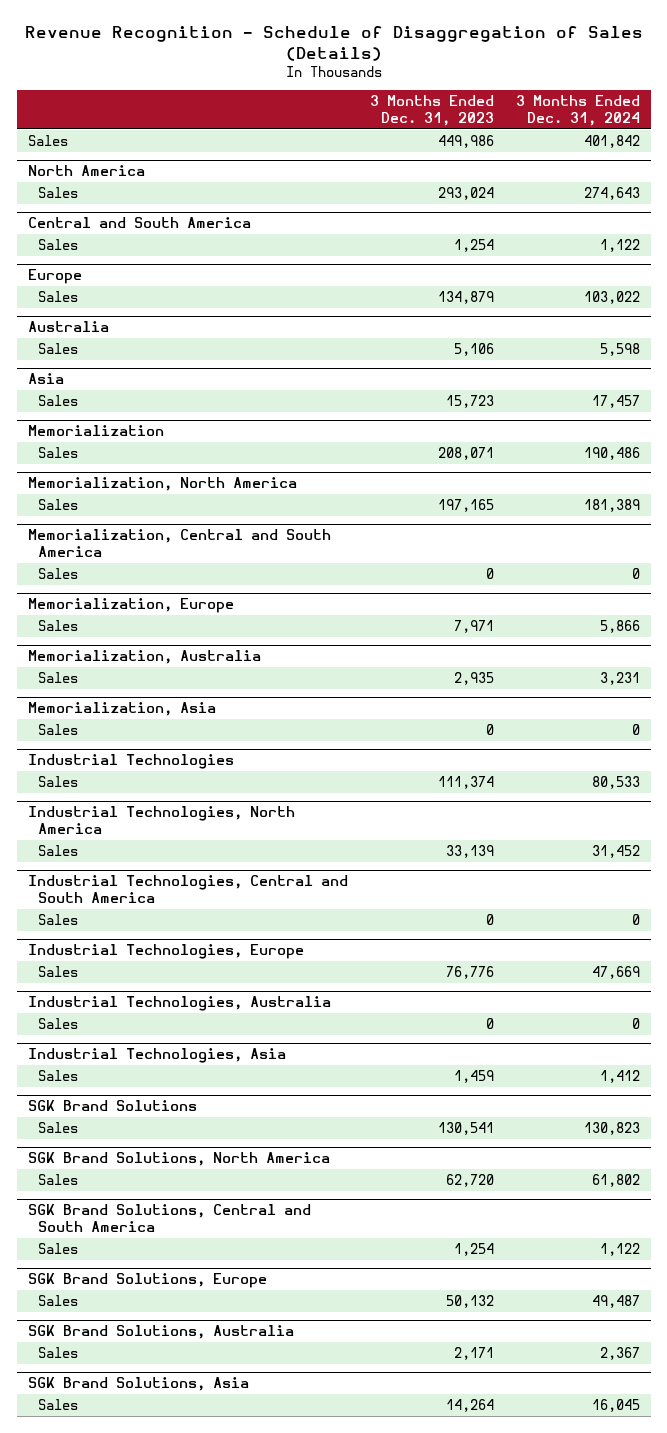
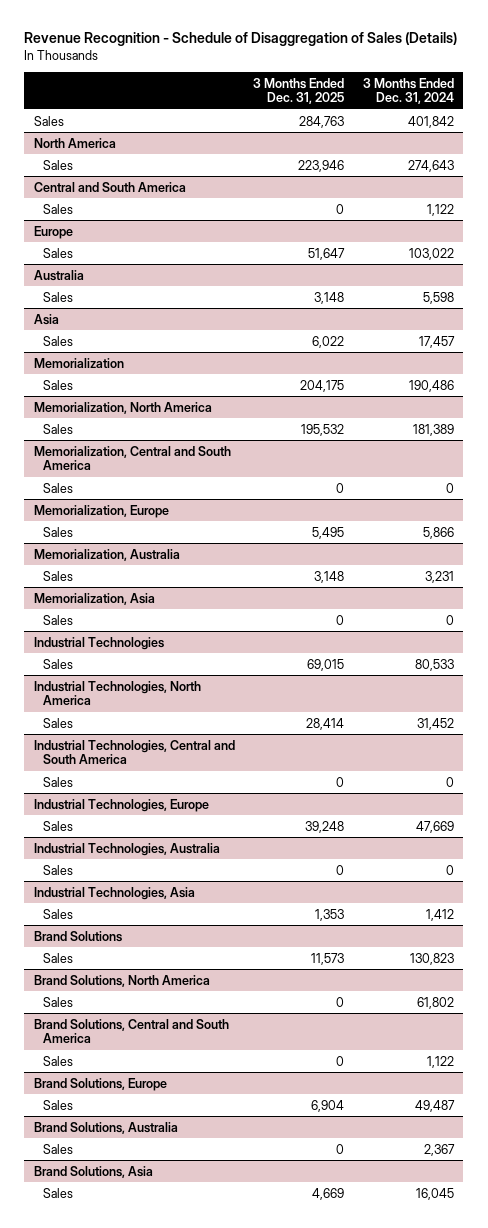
[369,95,494,127] 3 Months Ended Dec. 31, 2023 -> none
none -> [253,77,345,105] 3 Months Ended Dec. 31, 2025
[27,1100,197,1112] SGK Brand Solutions -> [33,930,122,942] Brand Solutions
[27,1152,330,1167] SGK Brand Solutions, North America -> [33,974,210,987] Brand Solutions, North America
[27,1204,311,1233] SGK Brand Solutions, Central and South America -> [33,1018,229,1044] Brand Solutions, Central and South America
[27,1273,267,1289] SGK Brand Solutions, Europe -> [33,1077,167,1091] Brand Solutions, Europe
[27,1325,294,1340] SGK Brand Solutions, Australia -> [33,1121,178,1134] Brand Solutions, Australia
[27,1377,249,1392] SGK Brand Solutions, Asia -> [33,1165,153,1178] Brand Solutions, Asia

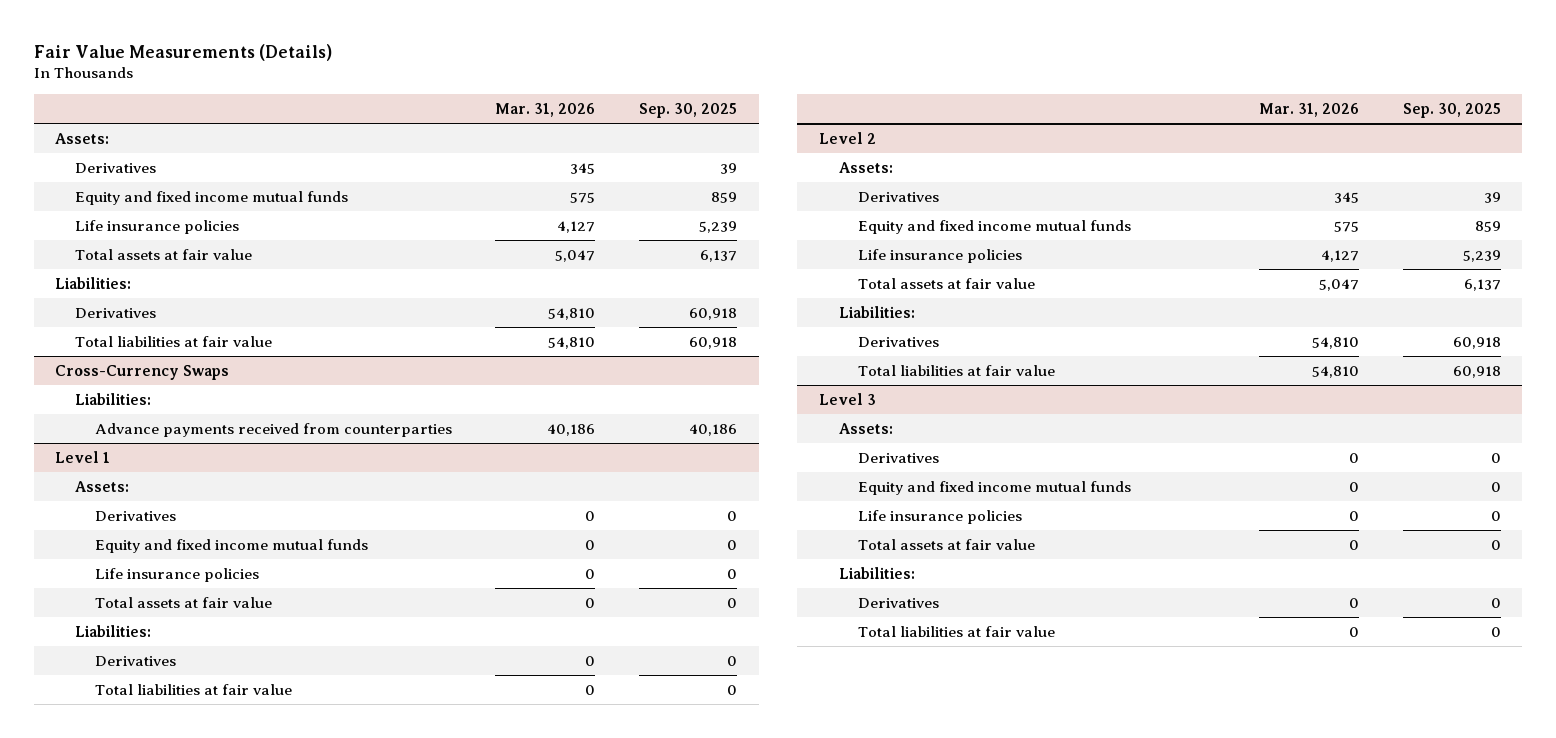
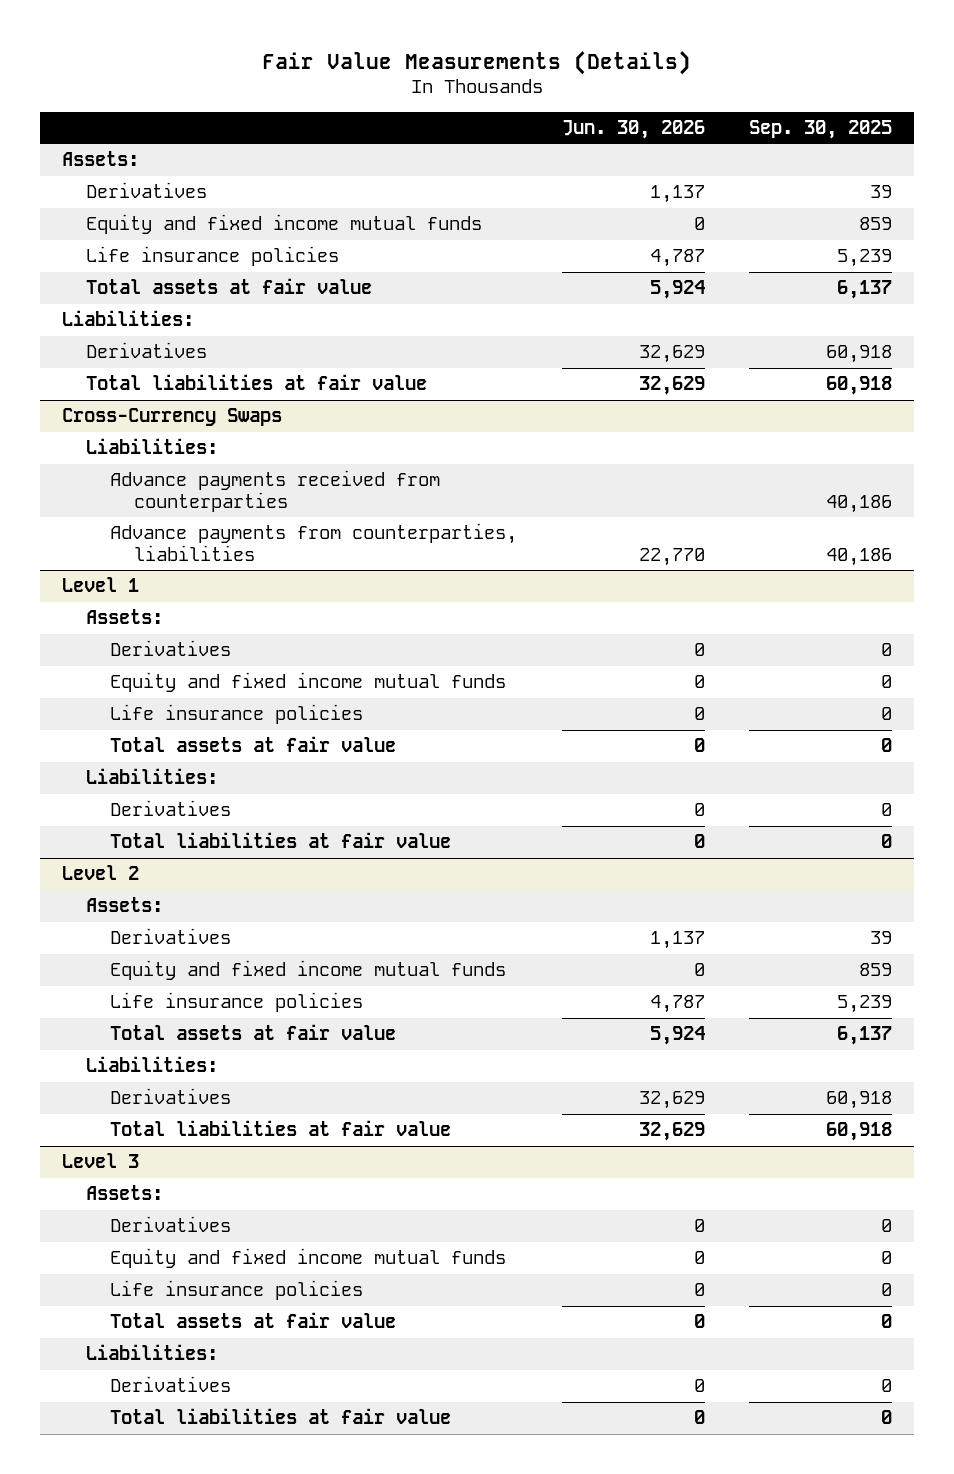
[495,102,596,117] Mar. 31, 2026 -> none
none -> [561,119,705,139] Jun. 30, 2026
none -> [110,523,518,561] Advance payments from counterparties, liabilities

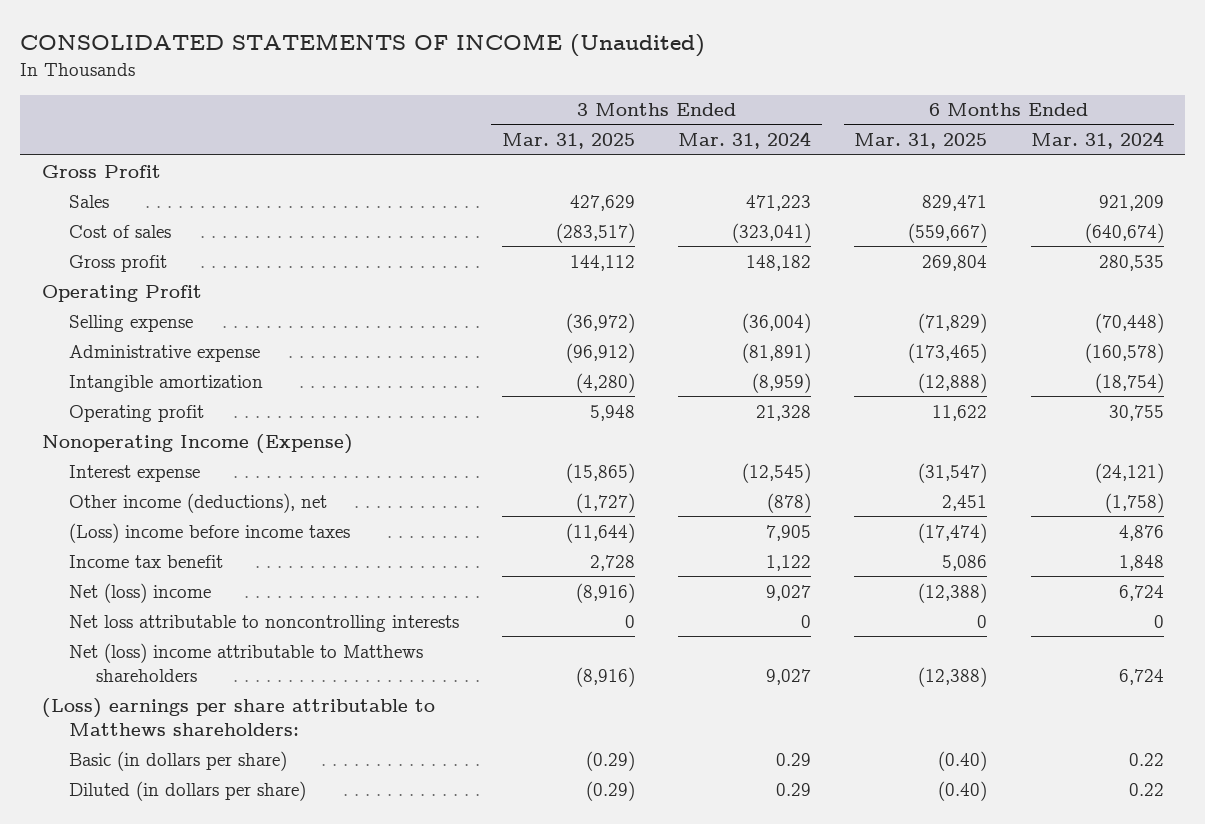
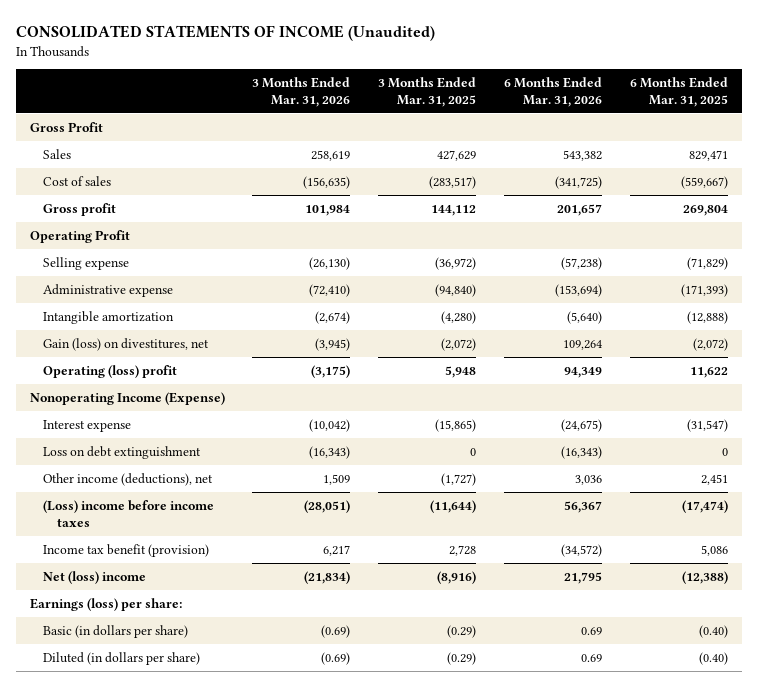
[678,131,812,150] Mar. 31, 2024 -> none
[1030,131,1164,150] Mar. 31, 2024 -> none
none -> [252,76,351,108] 3 Months Ended Mar. 31, 2026
none -> [504,76,603,108] 6 Months Ended Mar. 31, 2026
[566,342,636,363] (96,912) -> [435,283,477,297] (94,840)
[908,342,988,363] (173,465) -> [680,283,728,297] (171,393)
none -> [43,337,210,351] Gain (loss) on divestitures, net
[68,404,204,422] Operating profit -> [43,364,178,378] Operating (loss) profit
none -> [43,445,202,459] Loss on debt extinguishment
[68,554,223,568] Income tax benefit -> [43,543,210,557] Income tax benefit (provision)
[68,614,459,632] Net loss attributable to noncontrolling interests -> none
[68,642,423,682] Net (loss) income attributable to Matthews shareholders -> none
[41,697,435,736] (Loss) earnings per share attributable to Matthews shareholders: -> [29,597,182,611] Earnings (loss) per share:

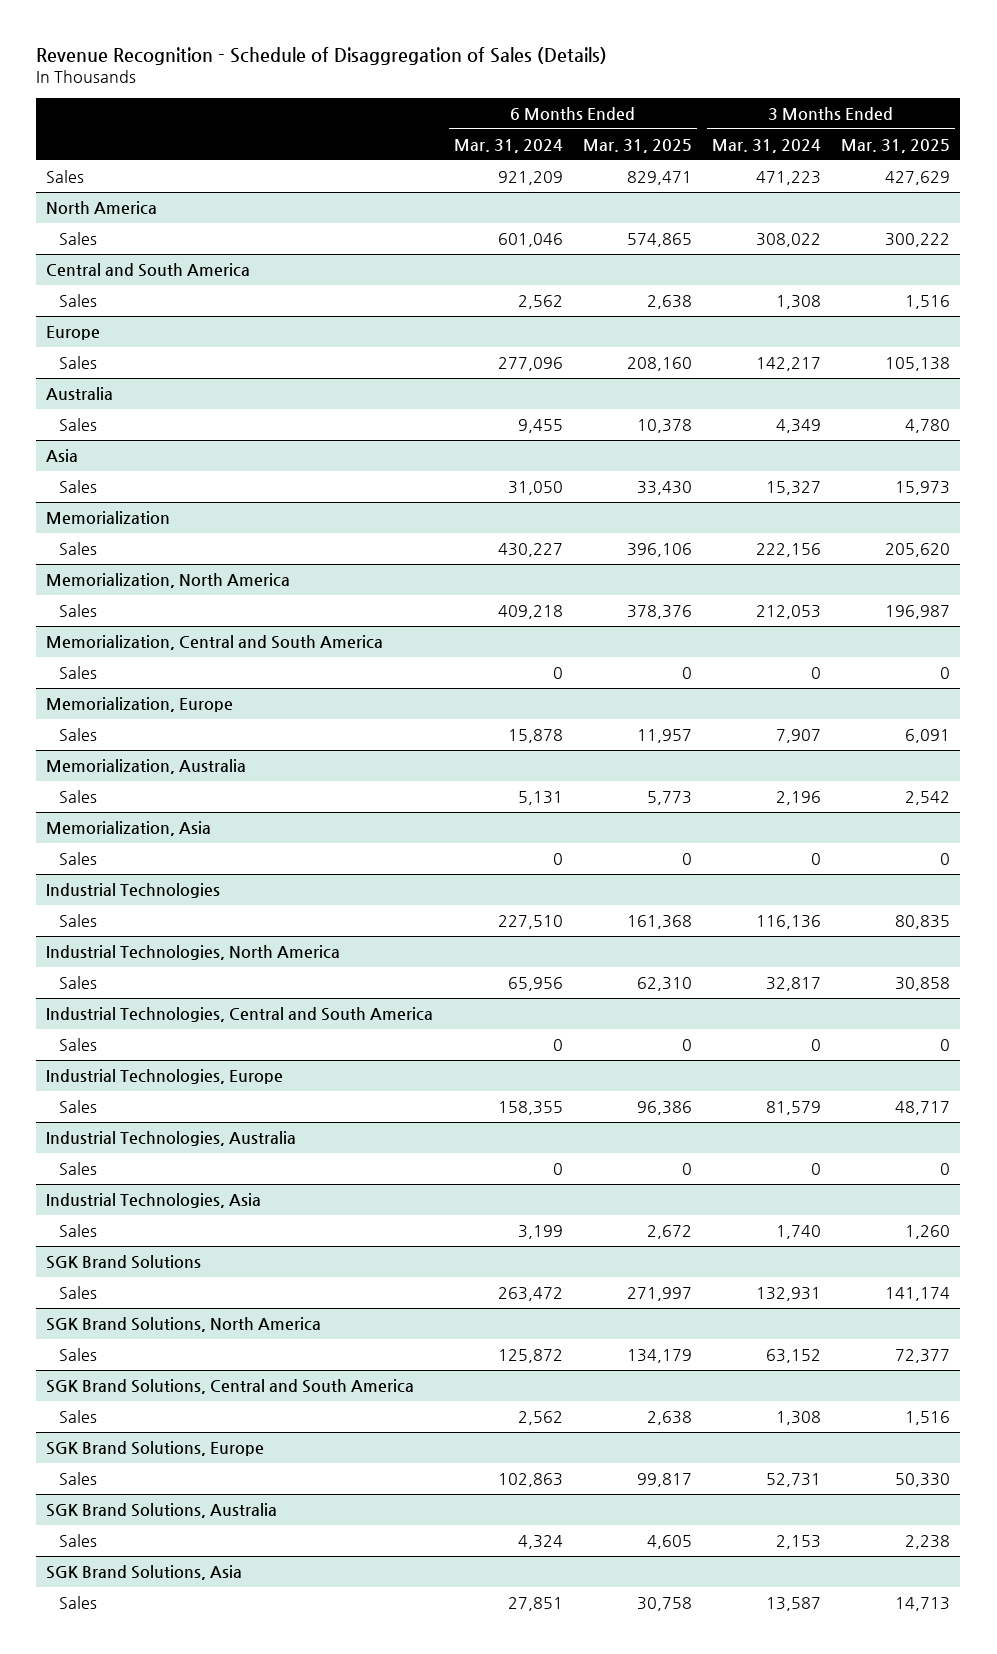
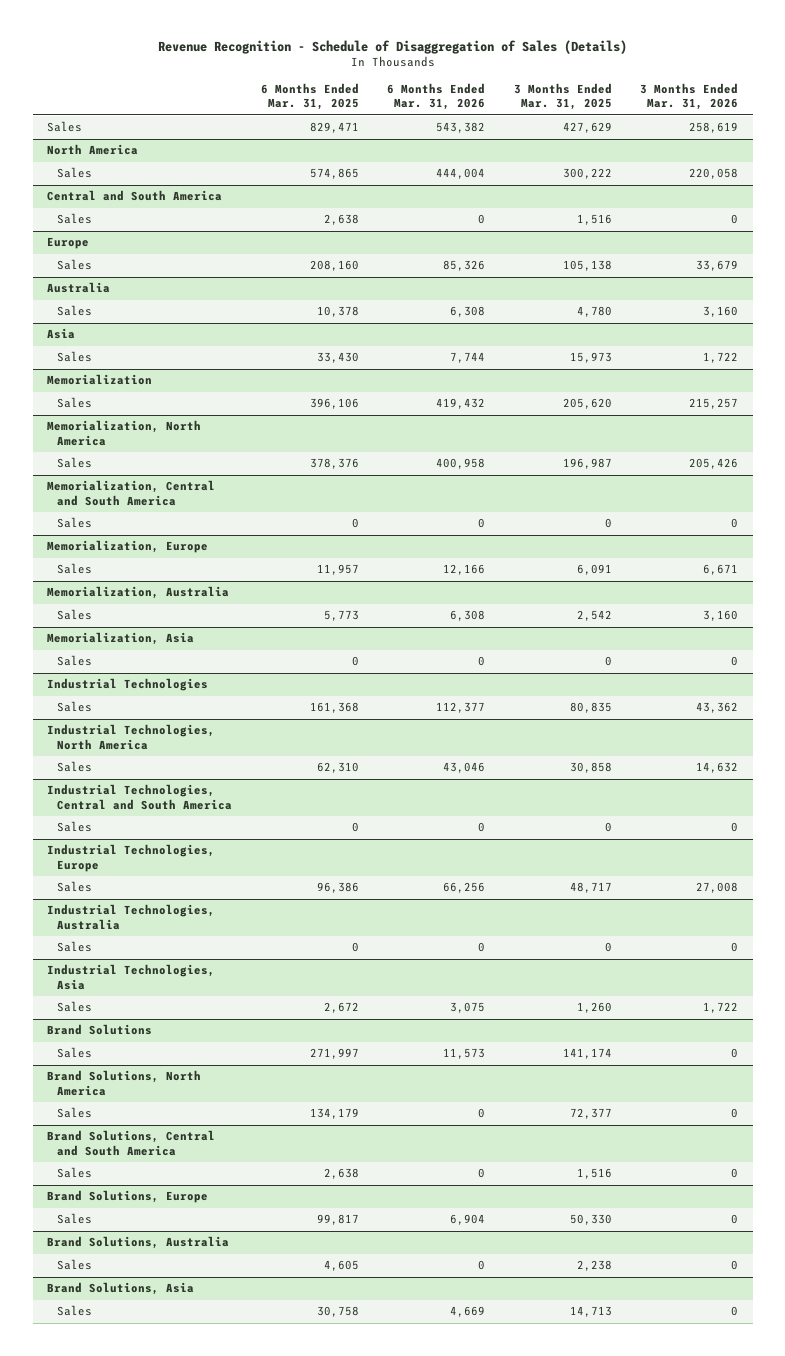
[453,138,563,153] Mar. 31, 2024 -> none
[712,138,822,153] Mar. 31, 2024 -> none
none -> [387,82,486,111] 6 Months Ended Mar. 31, 2026
none -> [640,82,739,111] 3 Months Ended Mar. 31, 2026
[46,1254,202,1269] SGK Brand Solutions -> [46,1024,152,1036] Brand Solutions
[46,1316,322,1332] SGK Brand Solutions, North America -> [46,1070,201,1096] Brand Solutions, North America
[46,1378,415,1394] SGK Brand Solutions, Central and South America -> [46,1130,215,1156] Brand Solutions, Central and South America
[46,1440,265,1456] SGK Brand Solutions, Europe -> [46,1190,208,1204] Brand Solutions, Europe
[46,1502,278,1518] SGK Brand Solutions, Australia -> [46,1236,229,1250] Brand Solutions, Australia
[46,1564,243,1580] SGK Brand Solutions, Asia -> [46,1282,194,1296] Brand Solutions, Asia

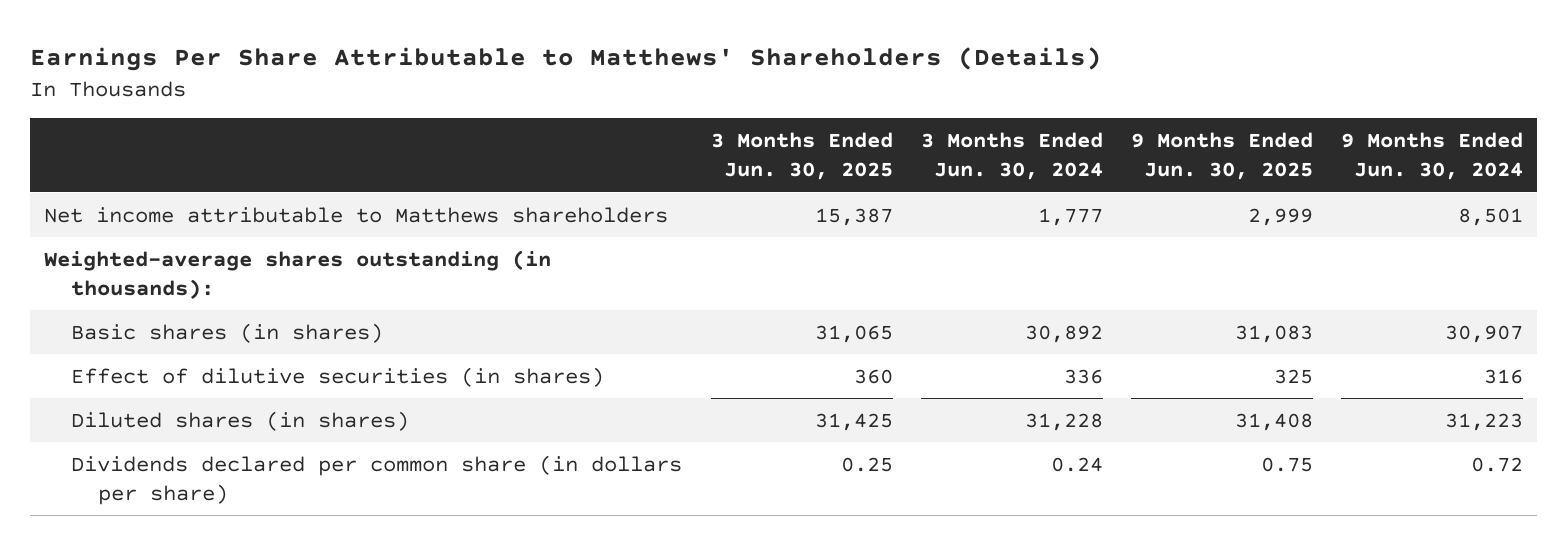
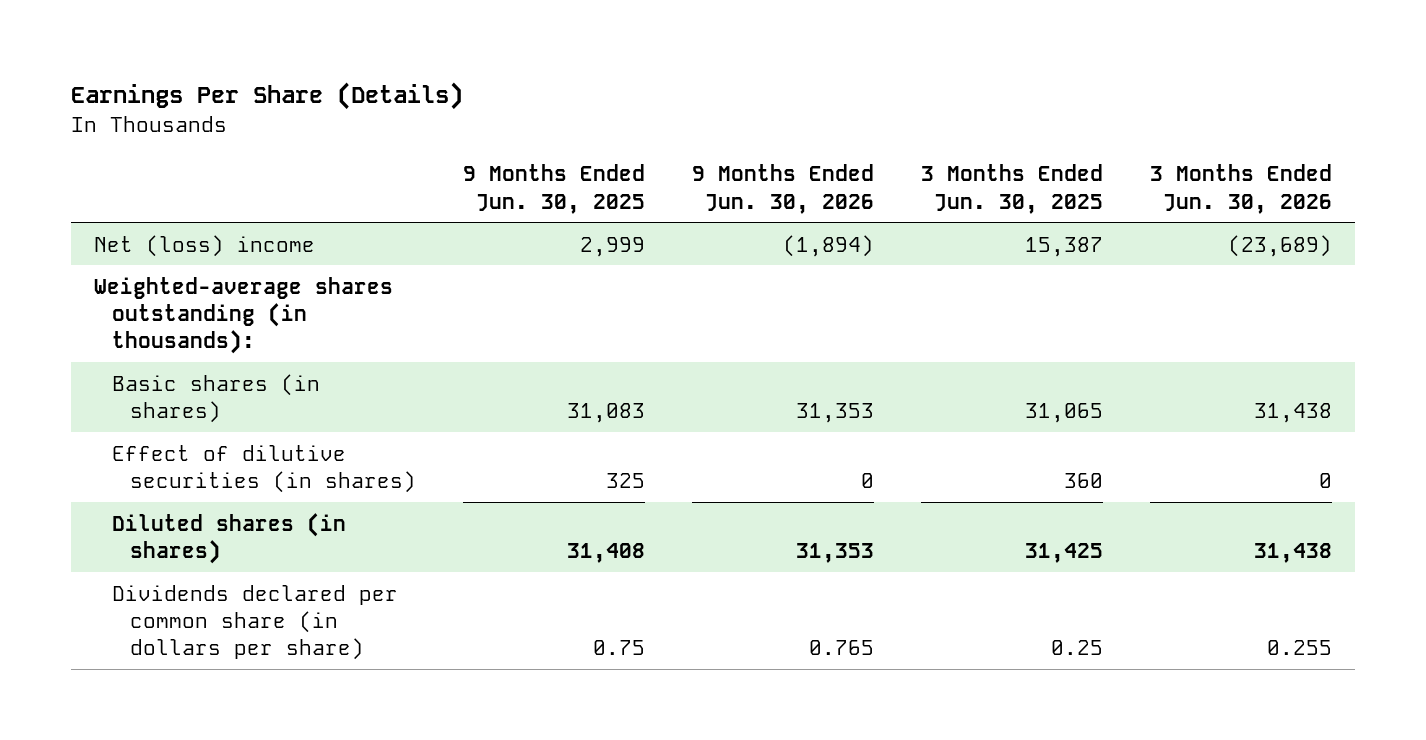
[30,47,1103,72] Earnings Per Share Attributable to Matthews' Shareholders (Details) -> [70,82,463,111] Earnings Per Share (Details)
[920,132,1103,181] 3 Months Ended Jun. 30, 2024 -> none
[1340,132,1523,181] 9 Months Ended Jun. 30, 2024 -> none
none -> [691,164,874,214] 9 Months Ended Jun. 30, 2026
none -> [1149,164,1332,214] 3 Months Ended Jun. 30, 2026
[44,206,669,223] Net income attributable to Matthews shareholders -> [94,234,316,257] Net (loss) income

